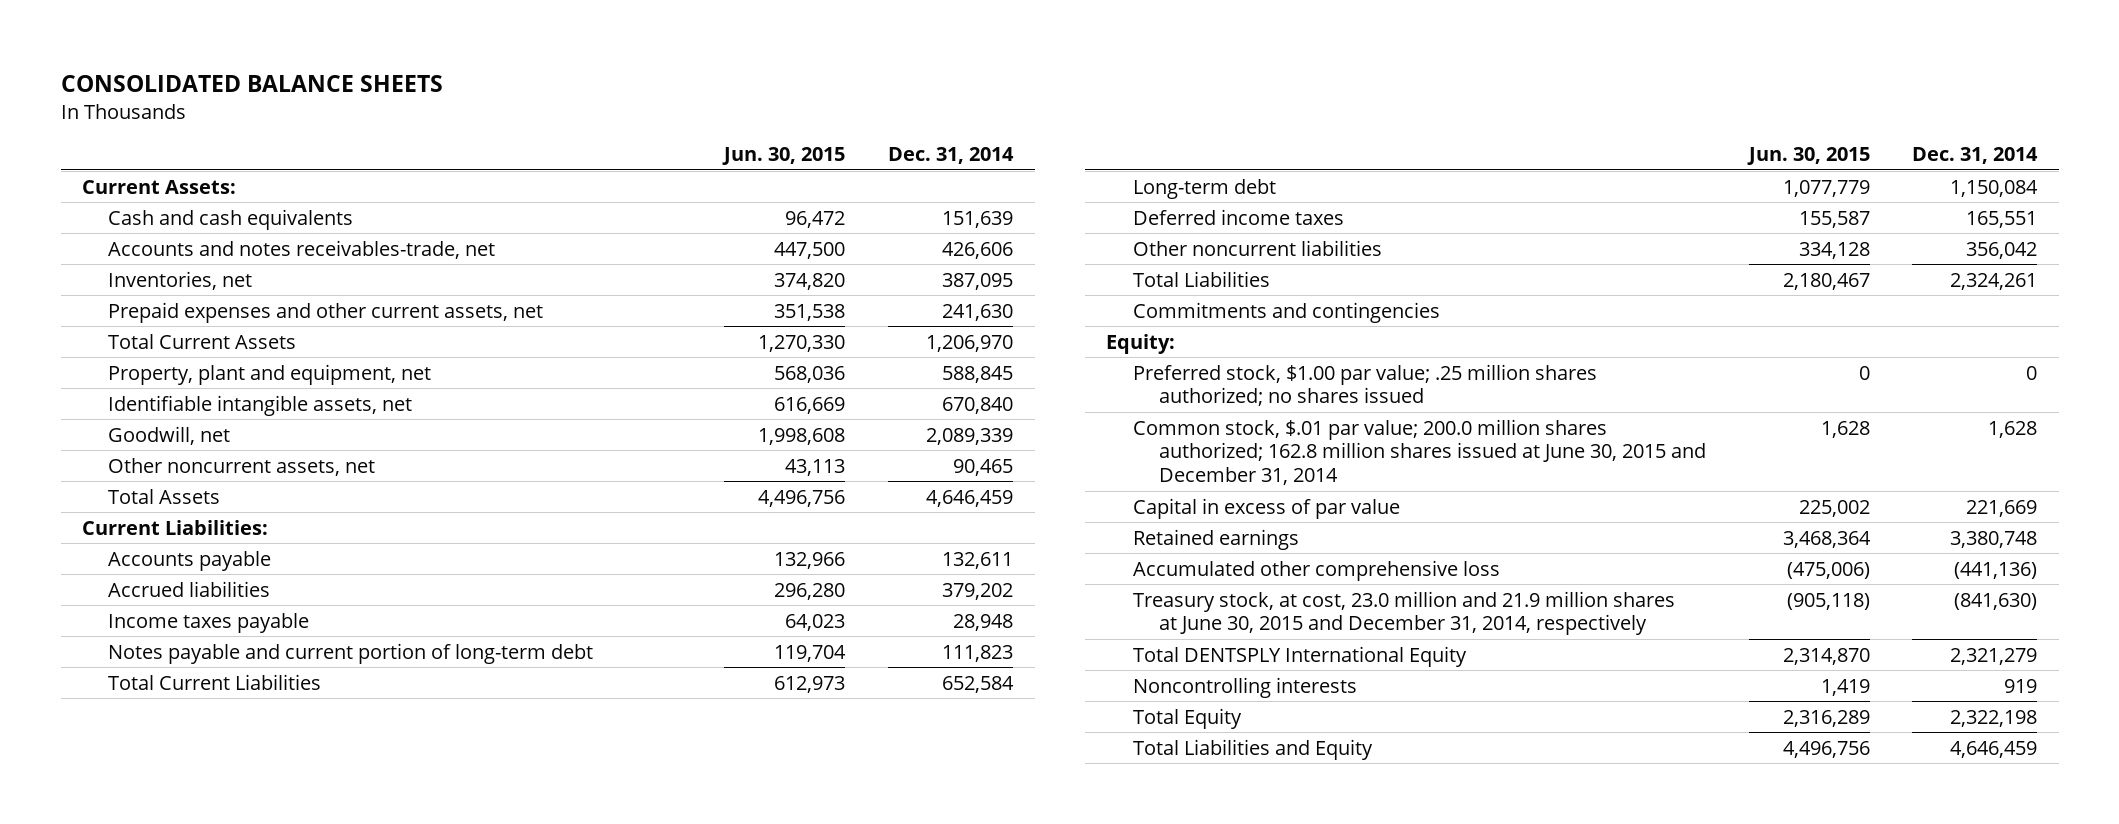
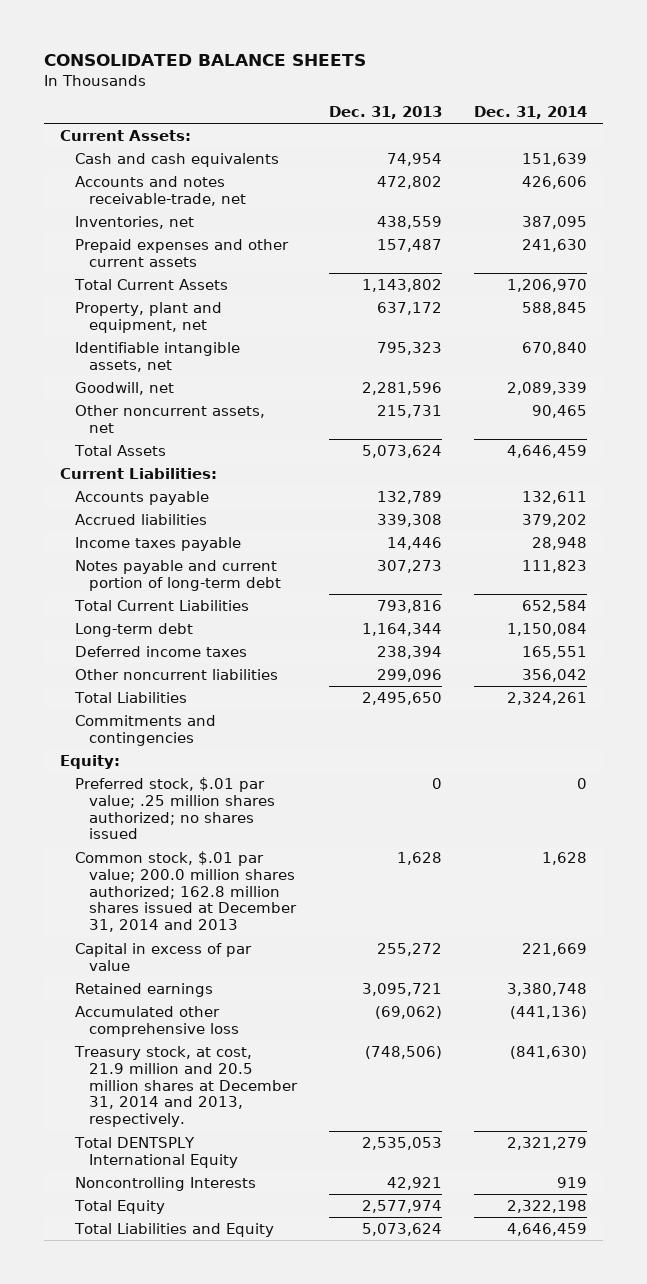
[722,147,846,166] Jun. 30, 2015 -> none
none -> [329,106,443,120] Dec. 31, 2013
[108,239,496,259] Accounts and notes receivables-trade, net -> [74,175,247,206] Accounts and notes receivable-trade, net
[108,301,544,323] Prepaid expenses and other current assets, net -> [74,238,289,267] Prepaid expenses and other current assets
[1132,363,1597,407] Preferred stock, $1.00 par value; .25 million shares authorized; no shares issued -> [74,776,276,840] Preferred stock, $.01 par value; .25 million shares authorized; no shares issued
[1132,418,1706,486] Common stock, $.01 par value; 200.0 million shares authorized; 162.8 million shares issued at June 30, 2015 and December 31, 2014 -> [74,850,298,933] Common stock, $.01 par value; 200.0 million shares authorized; 162.8 million shares issued at December 31, 2014 and 2013
[1132,590,1675,636] Treasury stock, at cost, 23.0 million and 21.9 million shares at June 30, 2015 and December 31, 2014, respectively -> [73,1045,299,1128] Treasury stock, at cost, 21.9 million and 20.5 million shares at December 31, 2014 and 2013, respectively.
[1132,676,1357,698] Noncontrolling interests -> [74,1176,256,1191] Noncontrolling Interests

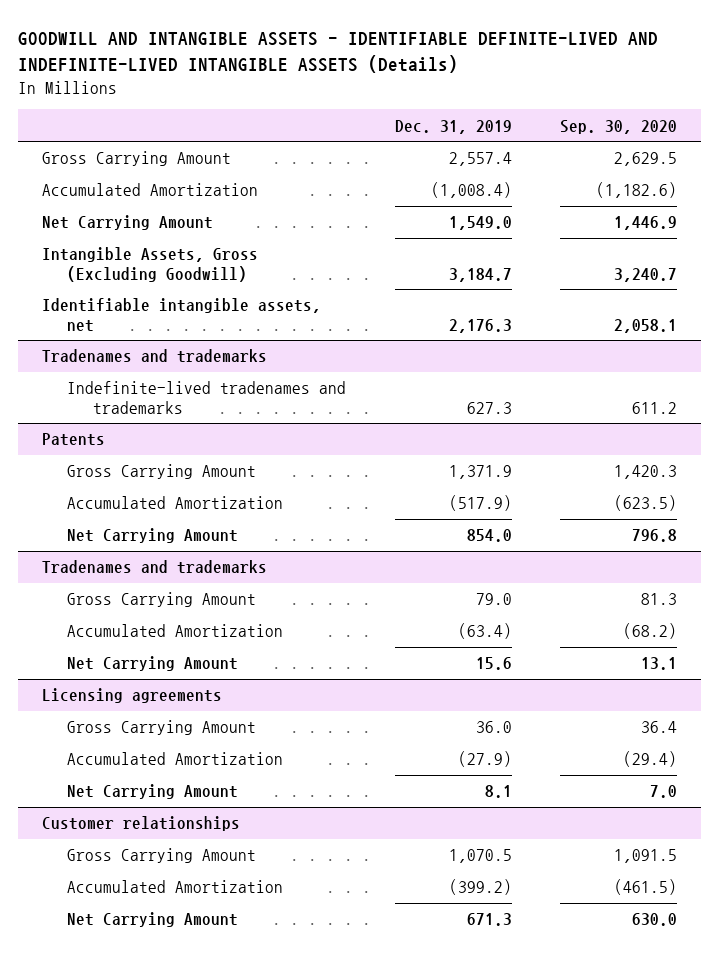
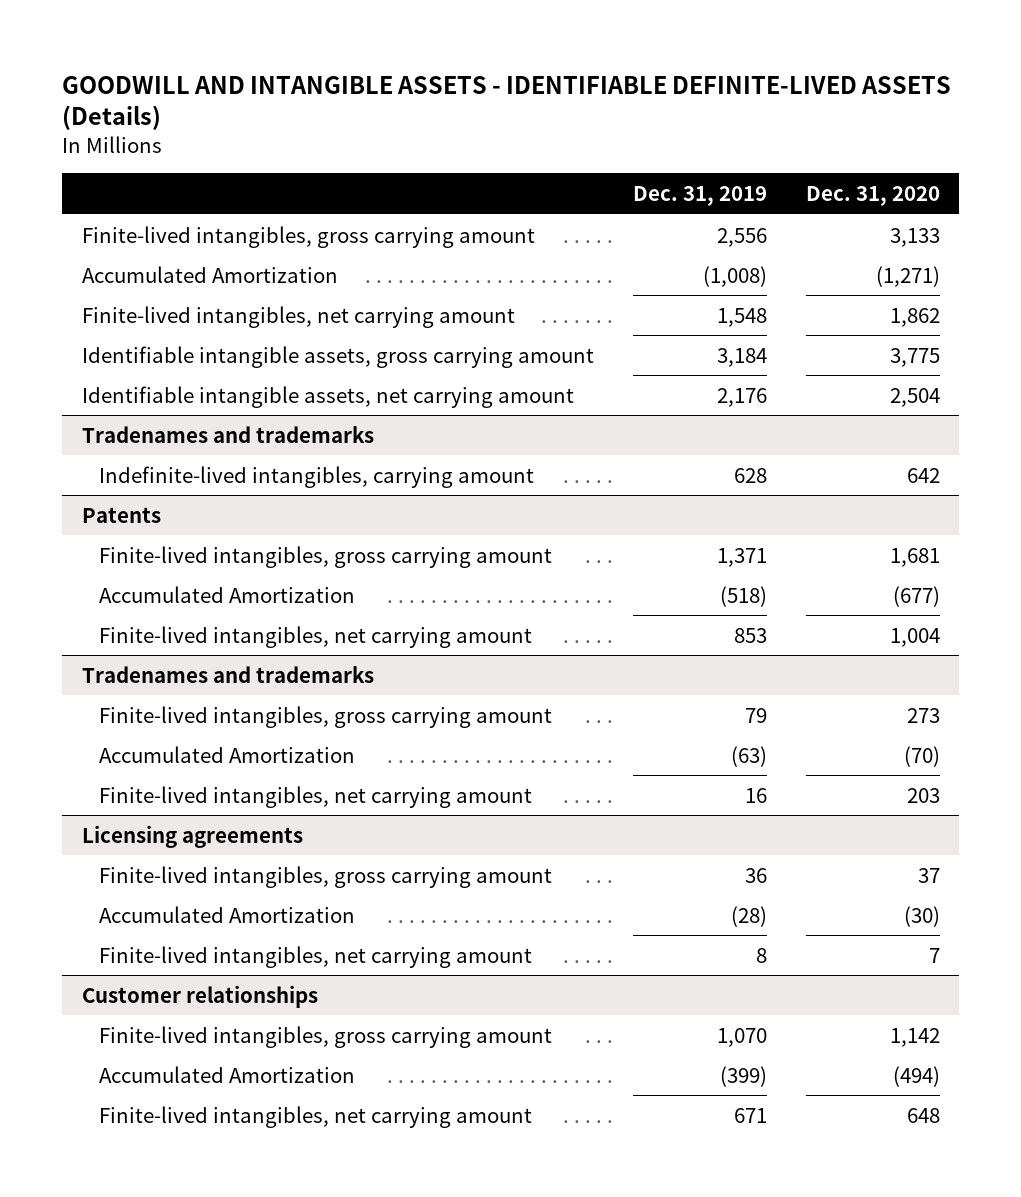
[18,32,659,74] GOODWILL AND INTANGIBLE ASSETS - IDENTIFIABLE DEFINITE-LIVED AND INDEFINITE-LIVED INTANGIBLE ASSETS (Details) -> [62,75,952,131] GOODWILL AND INTANGIBLE ASSETS - IDENTIFIABLE DEFINITE-LIVED ASSETS (Details)
[560,119,678,134] Sep. 30, 2020 -> none
none -> [805,185,940,206] Dec. 31, 2020
[42,151,232,167] Gross Carrying Amount -> [81,225,535,248] Finite-lived intangibles, gross carrying amount
[448,152,512,167] 2,557.4 -> [716,227,767,247] 2,556
[430,182,512,199] (1,008.4) -> [702,265,767,287] (1,008)
[42,215,214,231] Net Carrying Amount -> [81,305,515,328] Finite-lived intangibles, net carrying amount
[448,216,512,231] 1,549.0 -> [716,307,767,327] 1,548
[42,247,259,282] Intangible Assets, Gross (Excluding Goodwill) -> [81,345,594,368] Identifiable intangible assets, gross carrying amount
[448,267,512,282] 3,184.7 -> [716,347,767,367] 3,184
[42,298,322,332] Identifiable intangible assets, net -> [81,385,574,408] Identifiable intangible assets, net carrying amount
[448,318,512,333] 2,176.3 -> [716,387,767,407] 2,176
[67,381,347,414] Indefinite-lived tradenames and trademarks -> [98,465,534,488] Indefinite-lived intangibles, carrying amount
[466,401,512,414] 627.3 -> [733,467,767,483] 628
[67,464,257,480] Gross Carrying Amount -> [98,545,552,568] Finite-lived intangibles, gross carrying amount
[448,465,512,480] 1,371.9 -> [716,547,767,567] 1,371
[448,495,512,512] (517.9) -> [719,585,767,607] (518)
[67,528,239,544] Net Carrying Amount -> [98,625,532,648] Finite-lived intangibles, net carrying amount
[466,529,512,543] 854.0 -> [733,627,767,643] 853
[67,592,257,608] Gross Carrying Amount -> [98,705,552,728] Finite-lived intangibles, gross carrying amount
[475,593,512,606] 79.0 -> [744,707,767,723] 79
[457,623,512,640] (63.4) -> [730,745,767,767] (63)
[67,656,239,672] Net Carrying Amount -> [98,785,532,808] Finite-lived intangibles, net carrying amount
[475,657,512,671] 15.6 -> [744,787,767,803] 16
[67,720,257,736] Gross Carrying Amount -> [98,865,552,888] Finite-lived intangibles, gross carrying amount
[475,721,512,734] 36.0 -> [744,867,767,883] 36
[457,751,512,768] (27.9) -> [730,905,767,927] (28)
[67,784,239,800] Net Carrying Amount -> [98,945,532,968] Finite-lived intangibles, net carrying amount
[484,785,512,799] 8.1 -> [755,947,767,963] 8
[67,848,257,864] Gross Carrying Amount -> [98,1025,552,1048] Finite-lived intangibles, gross carrying amount
[448,849,512,864] 1,070.5 -> [716,1027,767,1047] 1,070
[448,879,512,896] (399.2) -> [719,1065,767,1087] (399)
[67,912,239,928] Net Carrying Amount -> [98,1105,532,1128] Finite-lived intangibles, net carrying amount
[466,913,512,927] 671.3 -> [733,1107,767,1123] 671

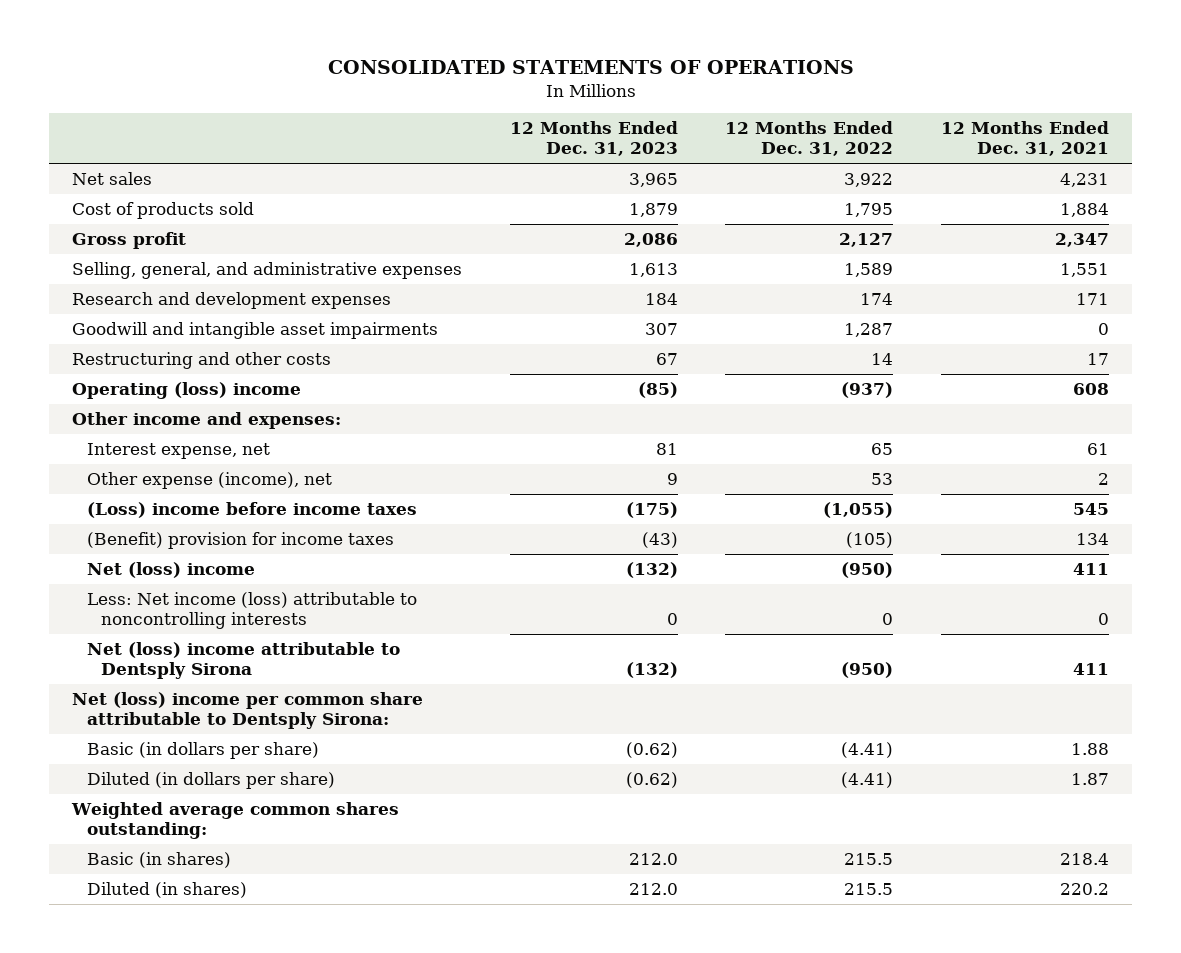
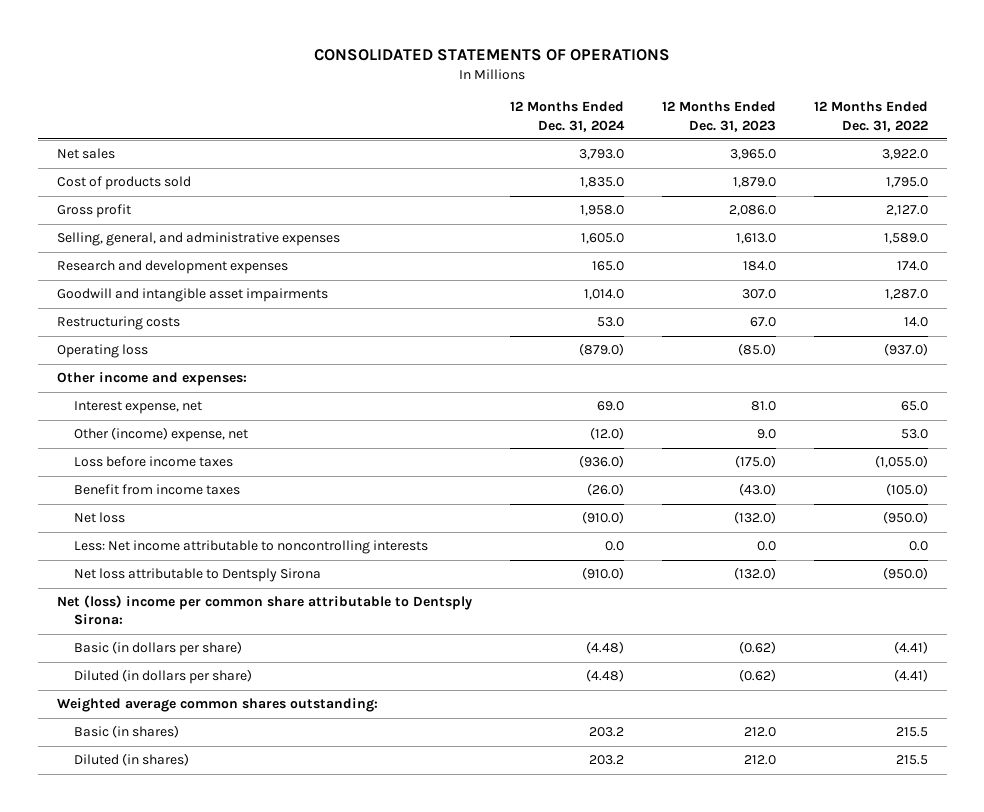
[940,120,1109,157] 12 Months Ended Dec. 31, 2021 -> none
none -> [509,101,625,132] 12 Months Ended Dec. 31, 2024
[628,172,678,187] 3,965 -> [729,149,776,161] 3,965.0
[844,172,894,187] 3,922 -> [881,149,928,161] 3,922.0
[628,202,678,217] 1,879 -> [732,177,776,189] 1,879.0
[844,202,894,217] 1,795 -> [885,177,928,189] 1,795.0
[623,232,678,247] 2,086 -> [728,205,776,217] 2,086.0
[839,232,894,247] 2,127 -> [885,205,928,217] 2,127.0
[628,262,678,277] 1,613 -> [735,233,776,245] 1,613.0
[844,262,894,277] 1,589 -> [883,233,928,245] 1,589.0
[644,292,678,305] 184 -> [742,261,776,272] 184.0
[860,292,894,305] 174 -> [896,261,928,272] 174.0
[644,322,678,335] 307 -> [741,289,776,300] 307.0
[844,322,894,337] 1,287 -> [884,289,928,301] 1,287.0
[72,351,332,369] Restructuring and other costs -> [56,316,180,331] Restructuring costs
[655,352,678,365] 67 -> [749,317,776,328] 67.0
[871,352,894,365] 14 -> [903,317,928,328] 14.0
[72,381,302,399] Operating (loss) income -> [56,344,148,359] Operating loss
[637,381,678,398] (85) -> [737,343,776,357] (85.0)
[841,381,894,398] (937) -> [883,343,928,357] (937.0)
[655,442,678,455] 81 -> [750,401,776,412] 81.0
[871,442,894,455] 65 -> [900,401,928,412] 65.0
[86,471,332,489] Other expense (income), net -> [74,427,249,443] Other (income) expense, net
[666,472,678,485] 9 -> [756,429,776,440] 9.0
[871,472,894,485] 53 -> [900,429,928,440] 53.0
[86,501,417,518] (Loss) income before income taxes -> [74,456,234,468] Loss before income taxes
[625,501,678,518] (175) -> [734,455,776,469] (175.0)
[823,501,894,518] (1,055) -> [874,455,928,469] (1,055.0)
[86,531,394,549] (Benefit) provision for income taxes -> [74,484,241,496] Benefit from income taxes
[641,531,678,548] (43) -> [738,483,776,497] (43.0)
[846,531,894,548] (105) -> [885,483,928,497] (105.0)
[86,561,255,578] Net (loss) income -> [74,512,126,524] Net loss
[625,561,678,578] (132) -> [733,511,776,525] (132.0)
[841,561,894,578] (950) -> [882,511,928,525] (950.0)
[86,591,417,630] Less: Net income (loss) attributable to noncontrolling interests -> [74,540,429,555] Less: Net income attributable to noncontrolling interests
[666,613,678,626] 0 -> [756,541,776,552] 0.0
[882,613,894,626] 0 -> [908,541,928,552] 0.0
[86,641,400,680] Net (loss) income attributable to Dentsply Sirona -> [74,568,322,583] Net loss attributable to Dentsply Sirona
[625,662,678,679] (132) -> [733,567,776,581] (132.0)
[841,662,894,679] (950) -> [882,567,928,581] (950.0)

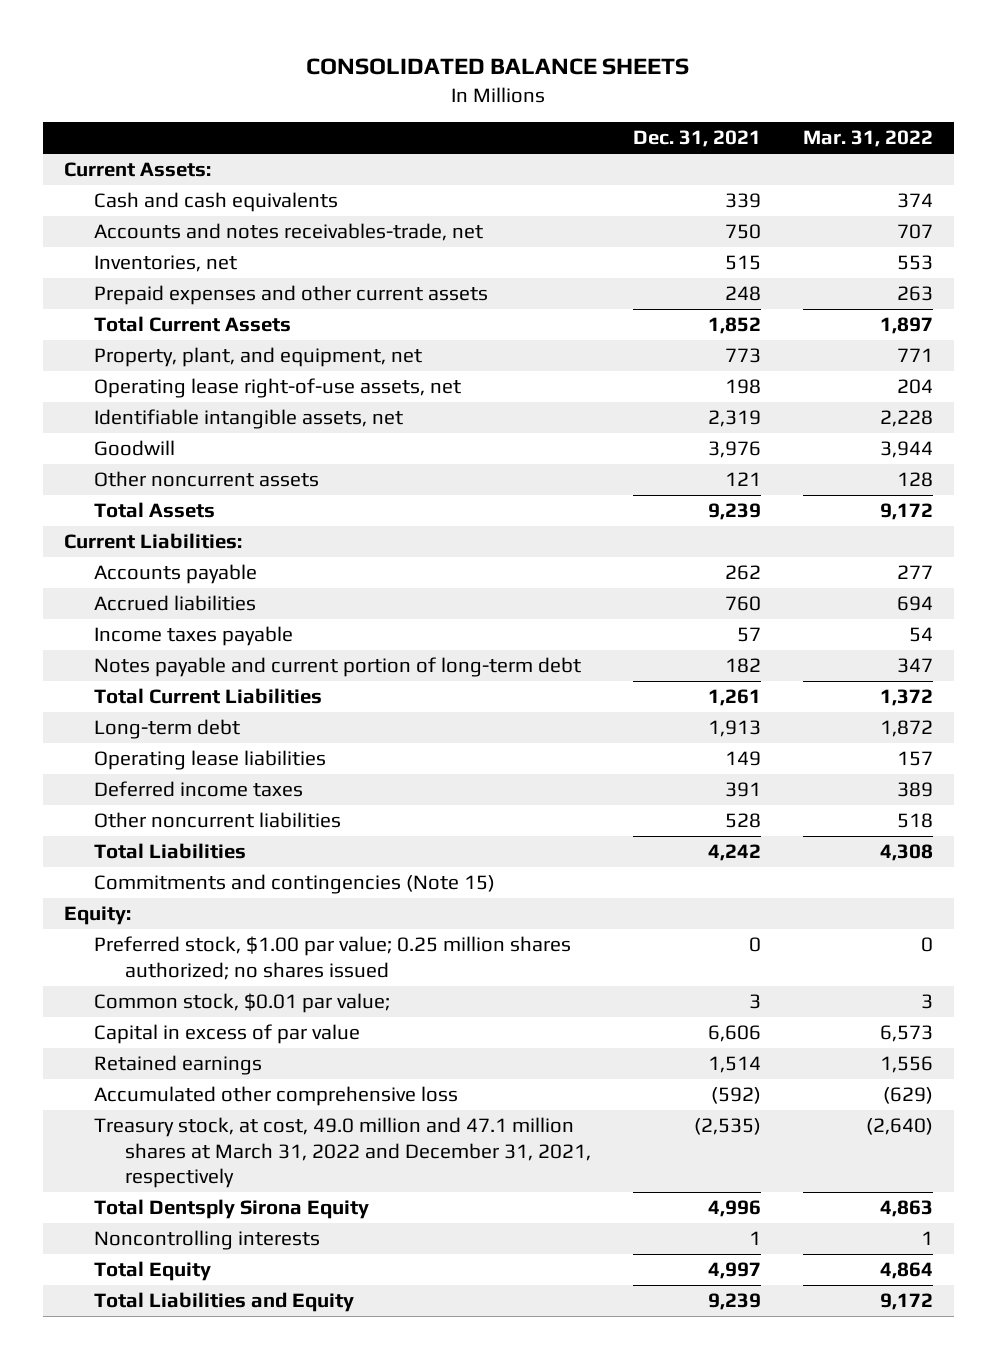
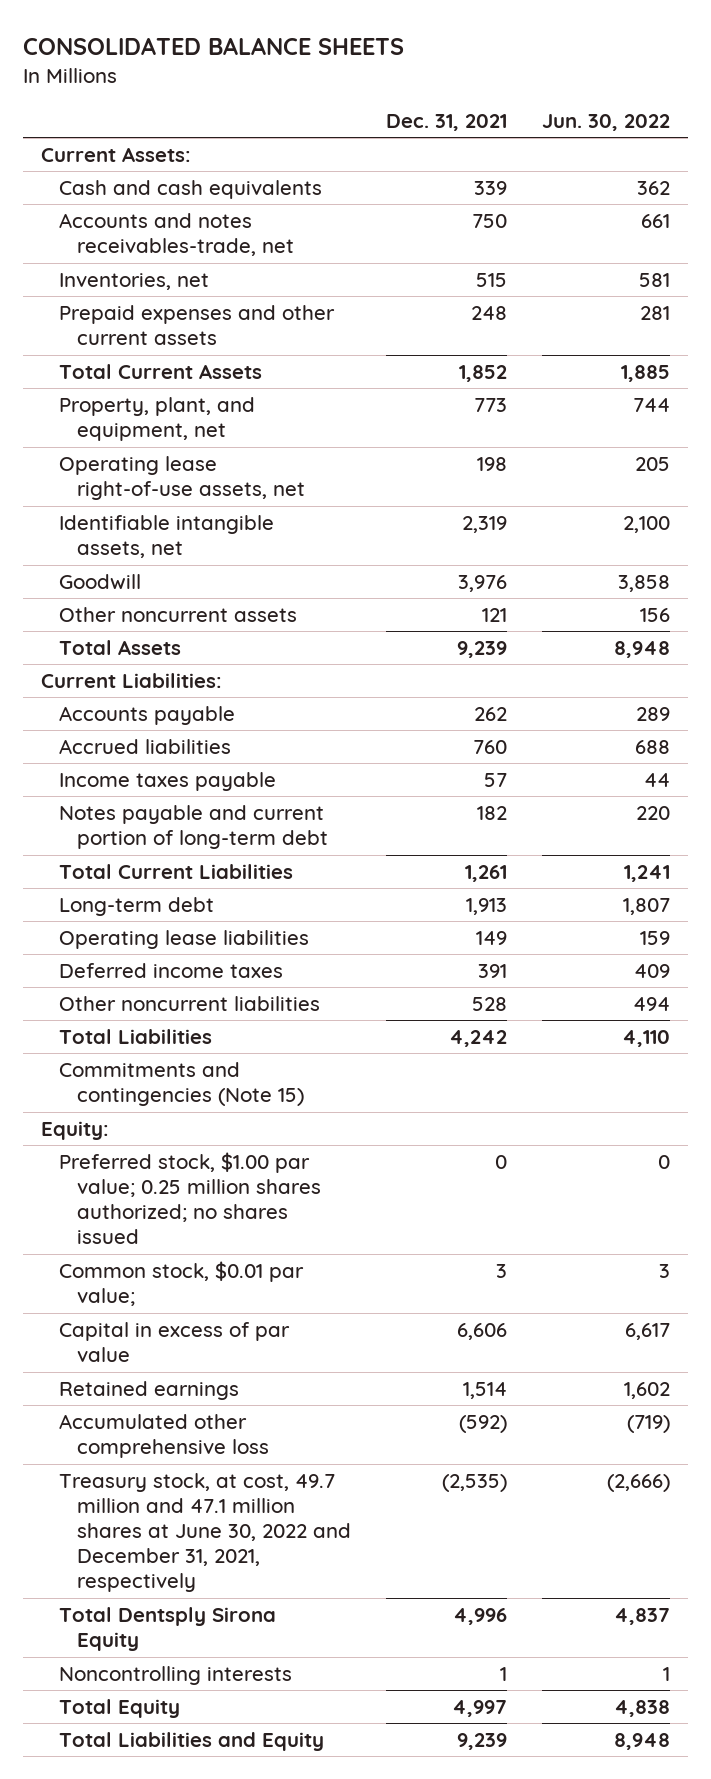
[803,130,934,148] Mar. 31, 2022 -> none
none -> [542,113,671,131] Jun. 30, 2022
[94,1117,592,1189] Treasury stock, at cost, 49.0 million and 47.1 million shares at March 31, 2022 and December 31, 2021, respectively -> [58,1473,352,1593] Treasury stock, at cost, 49.7 million and 47.1 million shares at June 30, 2022 and December 31, 2021, respectively

